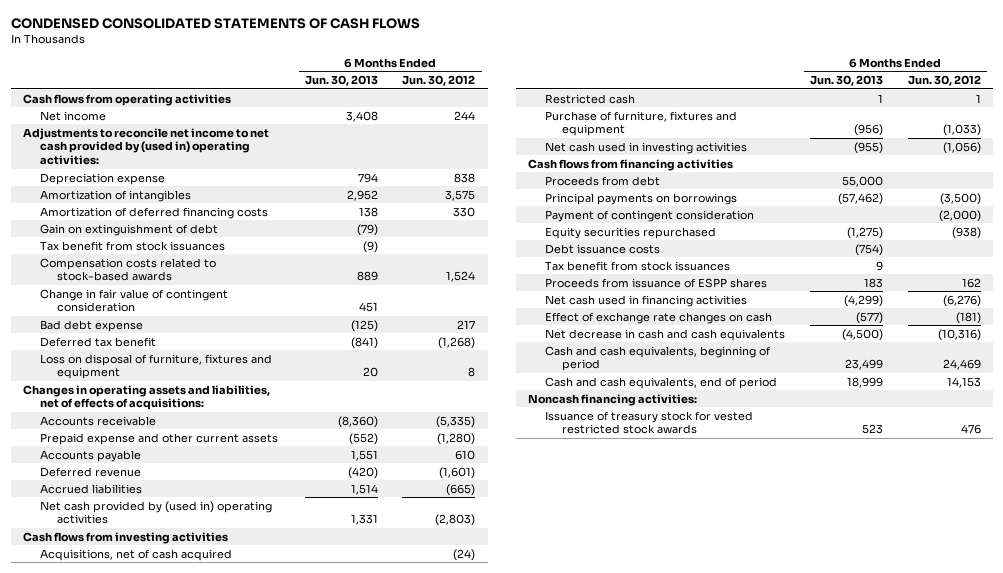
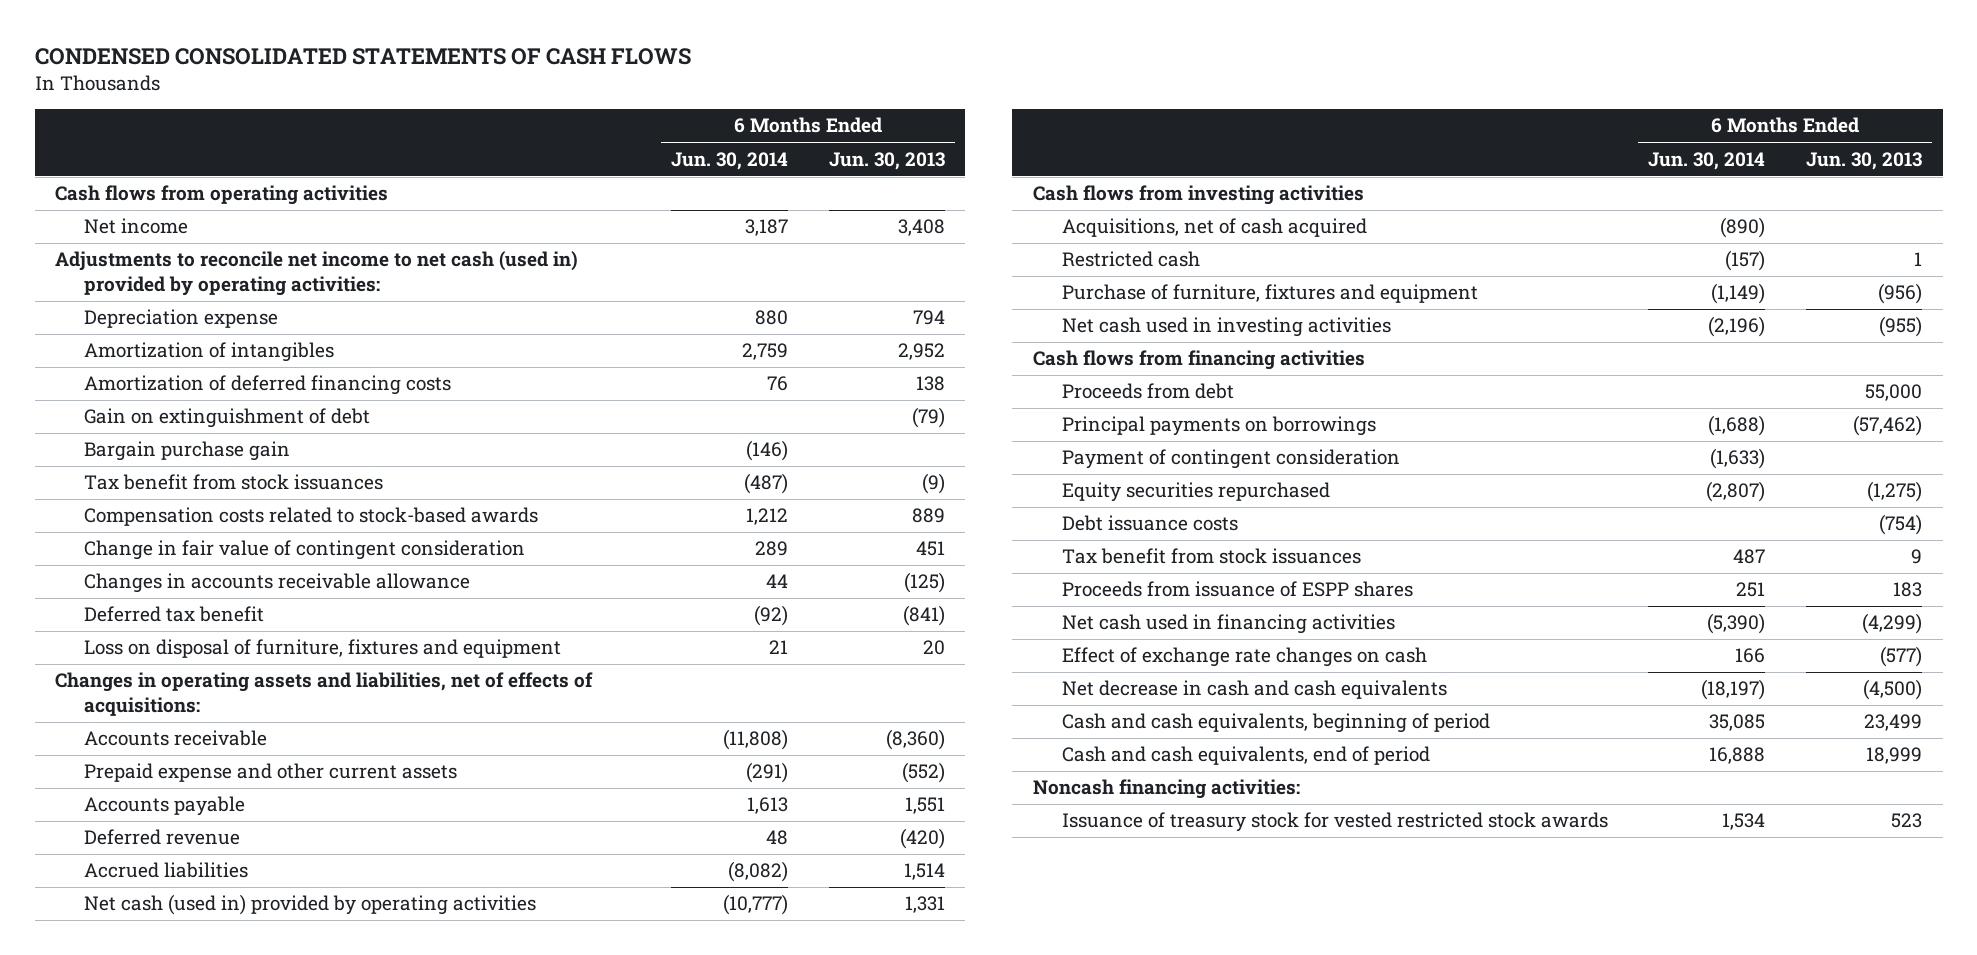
[402,75,476,87] Jun. 30, 2012 -> none
none -> [670,151,788,170] Jun. 30, 2014
[22,127,269,166] Adjustments to reconcile net income to net cash provided by (used in) operating activities: -> [55,251,579,297] Adjustments to reconcile net income to net cash (used in) provided by operating activities:
none -> [84,441,291,462] Bargain purchase gain
[40,319,144,332] Bad debt expense -> [84,573,471,594] Changes in accounts receivable allowance
[40,500,273,525] Net cash provided by (used in) operating activities -> [84,894,537,916] Net cash (used in) provided by operating activities

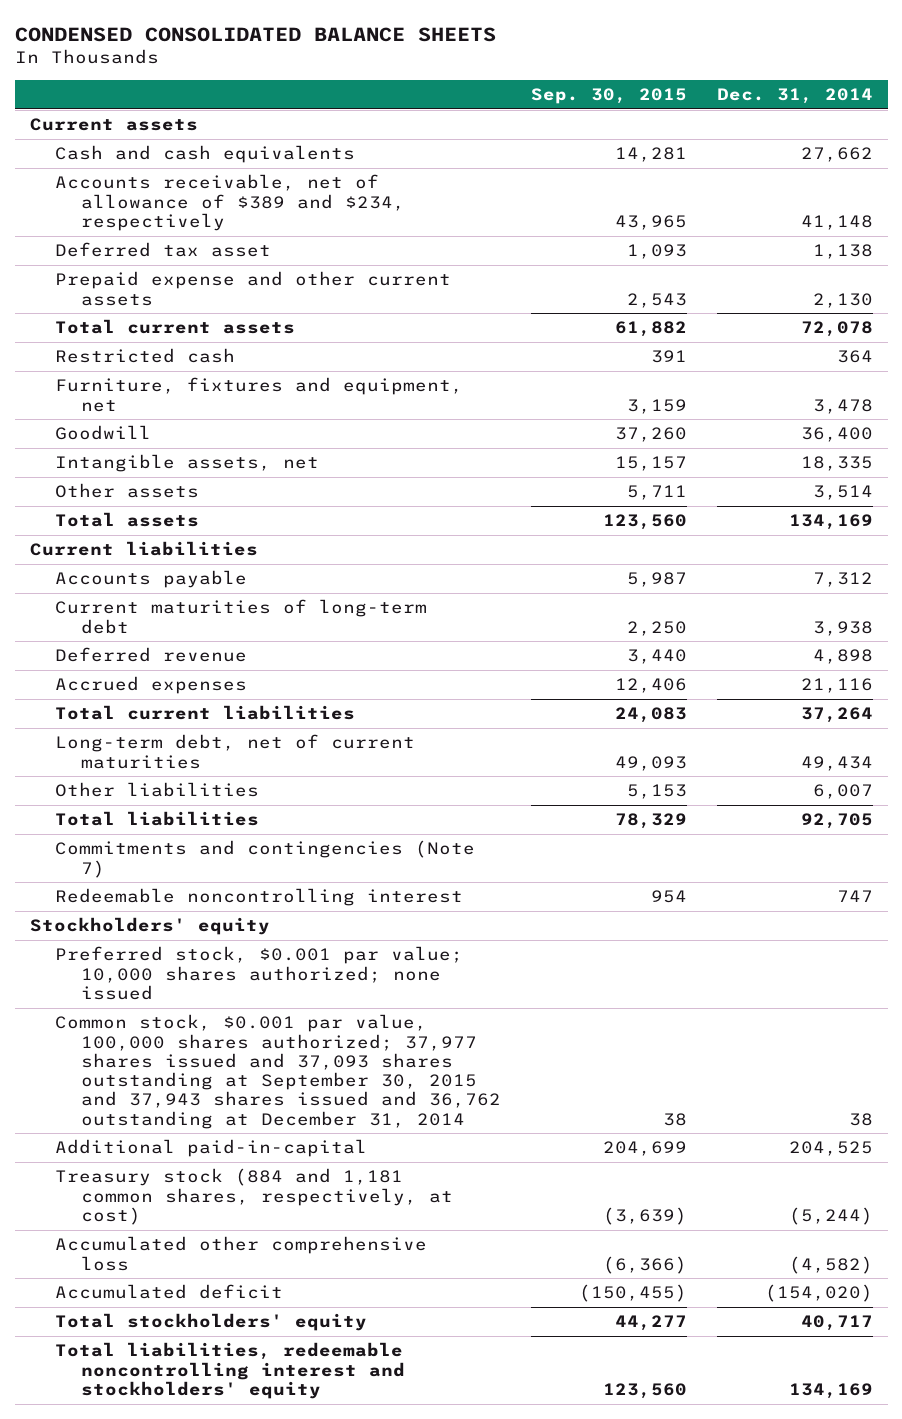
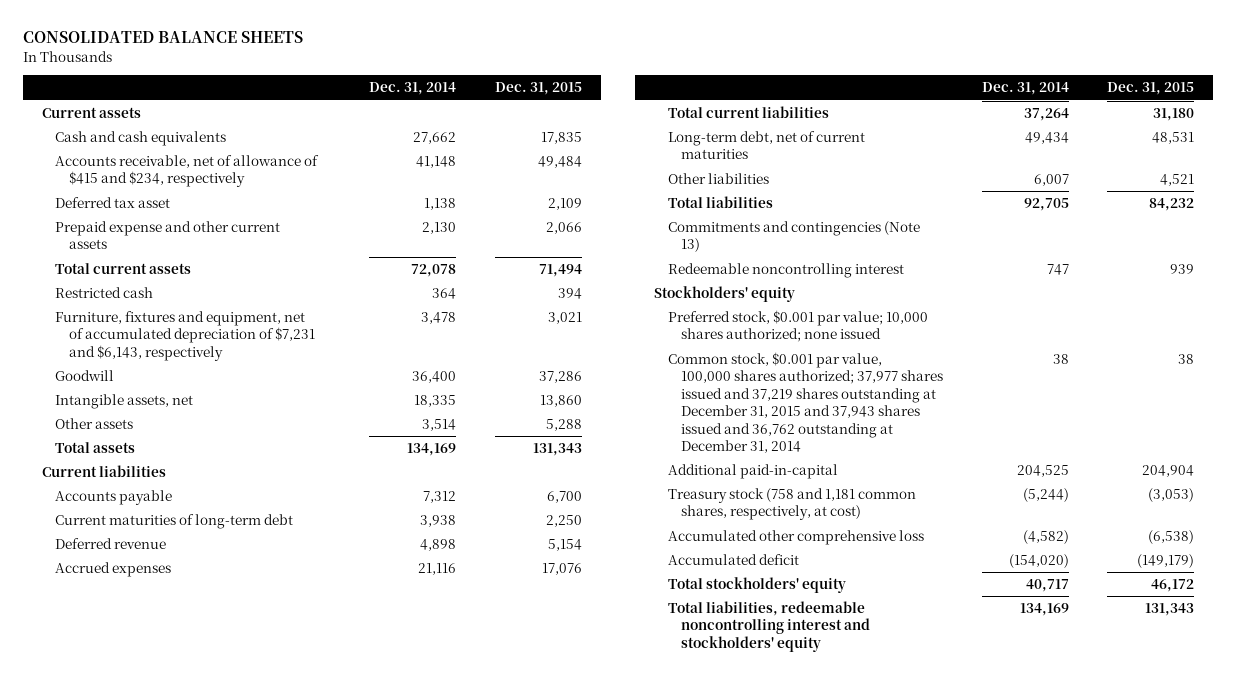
[14,26,496,42] CONDENSED CONSOLIDATED BALANCE SHEETS -> [22,31,303,44] CONSOLIDATED BALANCE SHEETS
[530,88,687,105] Sep. 30, 2015 -> none
none -> [494,82,582,96] Dec. 31, 2015
[55,174,405,231] Accounts receivable, net of allowance of $389 and $234, respectively -> [55,155,320,188] Accounts receivable, net of allowance of $415 and $234, respectively
[55,377,464,412] Furniture, fixtures and equipment, net -> [55,311,315,361] Furniture, fixtures and equipment, net of accumulated depreciation of $7,231 and $6,143, respectively
[55,840,476,878] Commitments and contingencies (Note 7) -> [667,221,920,253] Commitments and contingencies (Note 13)
[55,1014,501,1129] Common stock, $0.001 par value, 100,000 shares authorized; 37,977 shares issued and 37,093 shares outstanding at September 30, 2015 and 37,943 shares issued and 36,762 outstanding at December 31, 2014 -> [667,352,943,453] Common stock, $0.001 par value, 100,000 shares authorized; 37,977 shares issued and 37,219 shares outstanding at December 31, 2015 and 37,943 shares issued and 36,762 outstanding at December 31, 2014
[55,1168,453,1225] Treasury stock (884 and 1,181 common shares, respectively, at cost) -> [667,488,916,521] Treasury stock (758 and 1,181 common shares, respectively, at cost)

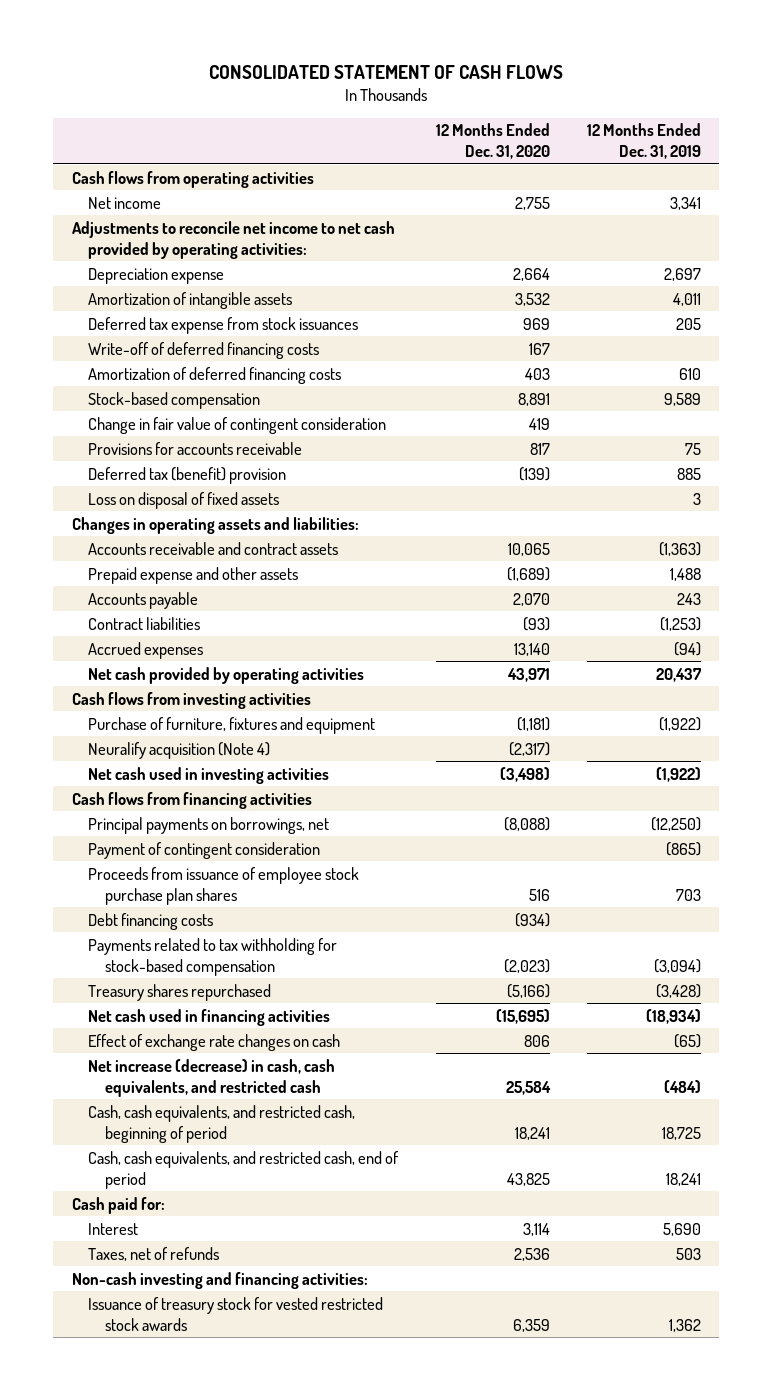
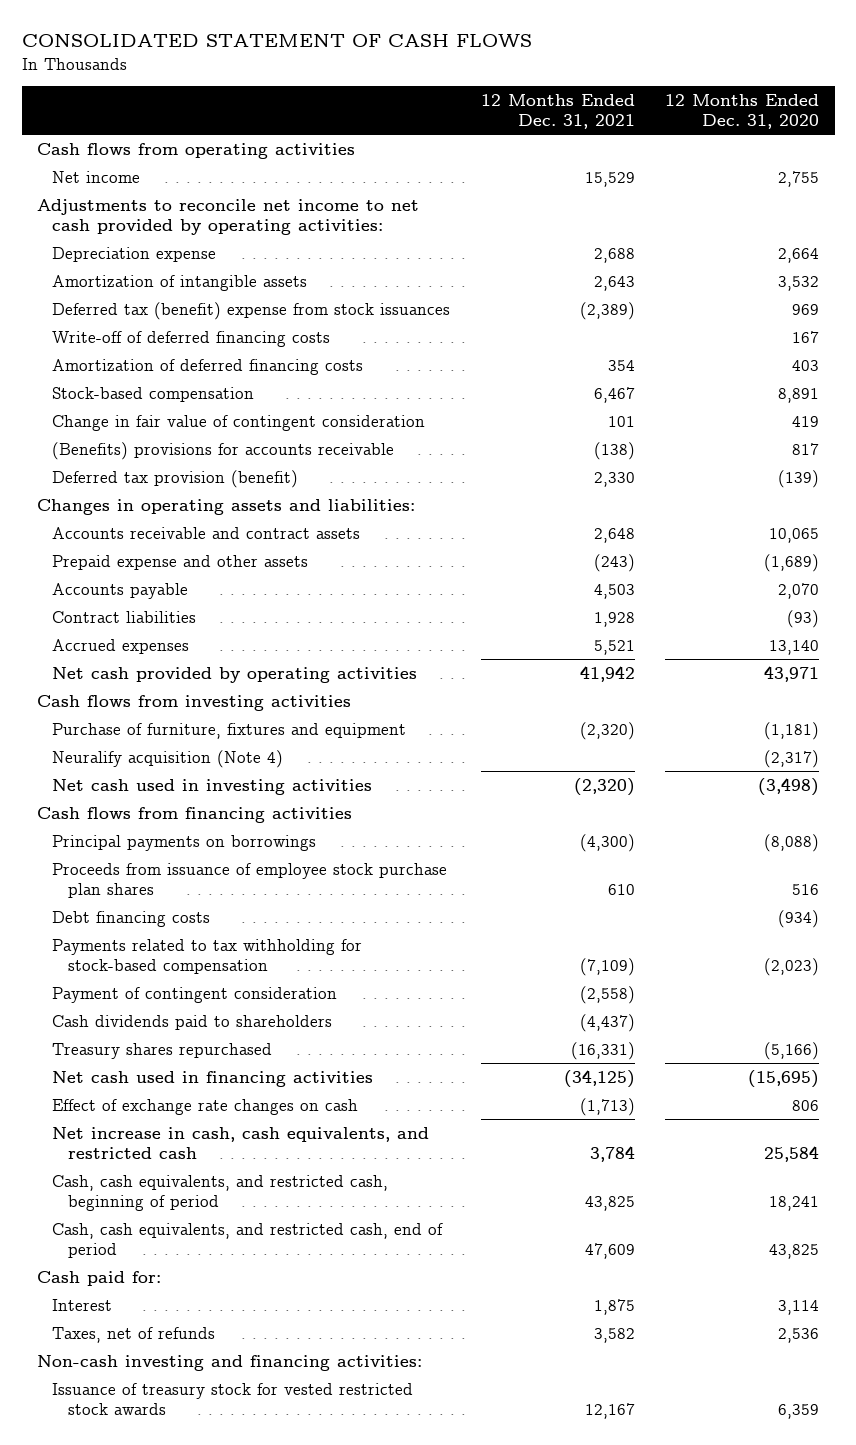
[586,123,701,160] 12 Months Ended Dec. 31, 2019 -> none
none -> [480,93,635,129] 12 Months Ended Dec. 31, 2021
[88,316,359,334] Deferred tax expense from stock issuances -> [52,301,451,320] Deferred tax (benefit) expense from stock issuances
[88,491,280,509] Loss on disposal of fixed assets -> none
[88,441,303,455] Provisions for accounts receivable -> [52,441,395,460] (Benefits) provisions for accounts receivable
[88,466,287,484] Deferred tax (benefit) provision -> [52,469,299,488] Deferred tax provision (benefit)
[88,816,330,834] Principal payments on borrowings, net -> [52,834,317,851] Principal payments on borrowings
[88,841,321,859] Payment of contingent consideration -> [52,986,338,1003] Payment of contingent consideration
none -> [52,1014,333,1030] Cash dividends paid to shareholders
[88,1058,336,1097] Net increase (decrease) in cash, cash equivalents, and restricted cash -> [52,1126,430,1159] Net increase in cash, cash equivalents, and restricted cash

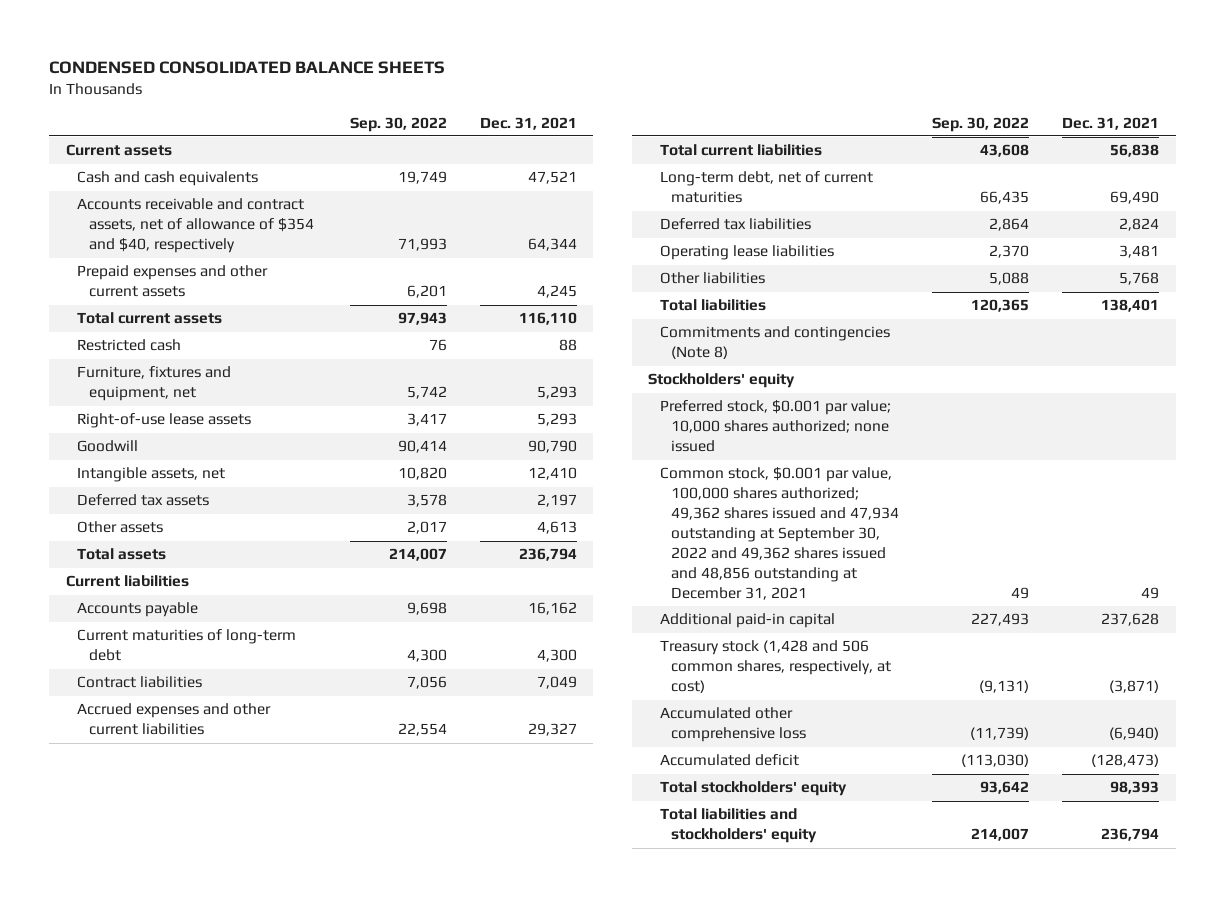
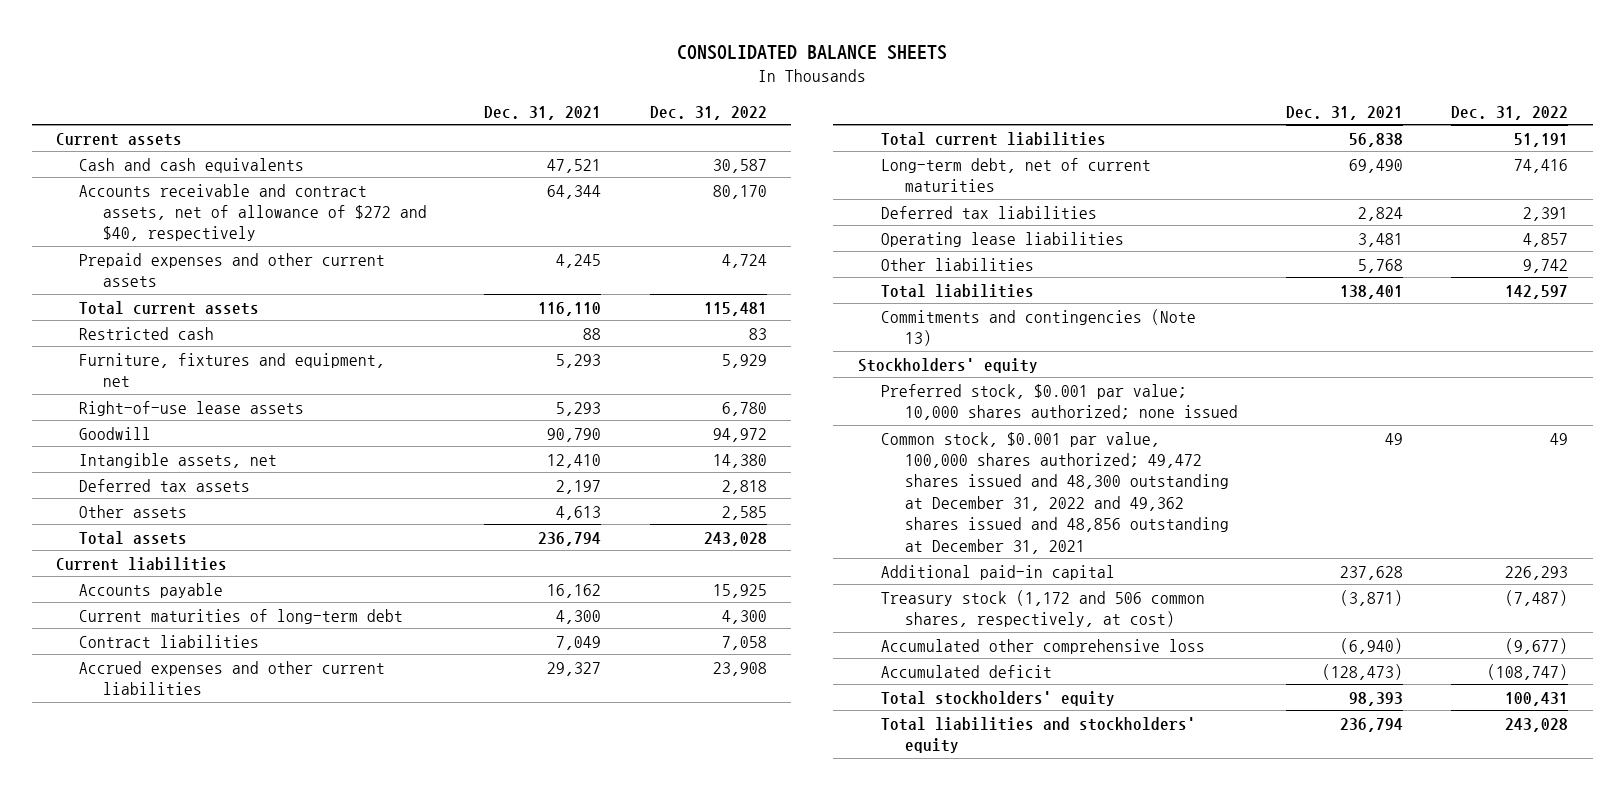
[49,61,446,75] CONDENSED CONSOLIDATED BALANCE SHEETS -> [677,45,948,61] CONSOLIDATED BALANCE SHEETS
[349,116,447,132] Sep. 30, 2022 -> none
none -> [649,105,767,120] Dec. 31, 2022
[77,198,314,254] Accounts receivable and contract assets, net of allowance of $354 and $40, respectively -> [79,183,428,242] Accounts receivable and contract assets, net of allowance of $272 and $40, respectively
[659,326,890,360] Commitments and contingencies (Note 8) -> [881,308,1197,346] Commitments and contingencies (Note 13)
[659,467,900,600] Common stock, $0.001 par value, 100,000 shares authorized; 49,362 shares issued and 47,934 outstanding at September 30, 2022 and 49,362 shares issued and 48,856 outstanding at December 31, 2021 -> [881,431,1229,554] Common stock, $0.001 par value, 100,000 shares authorized; 49,472 shares issued and 48,300 outstanding at December 31, 2022 and 49,362 shares issued and 48,856 outstanding at December 31, 2021
[659,640,892,694] Treasury stock (1,428 and 506 common shares, respectively, at cost) -> [881,589,1206,627] Treasury stock (1,172 and 506 common shares, respectively, at cost)

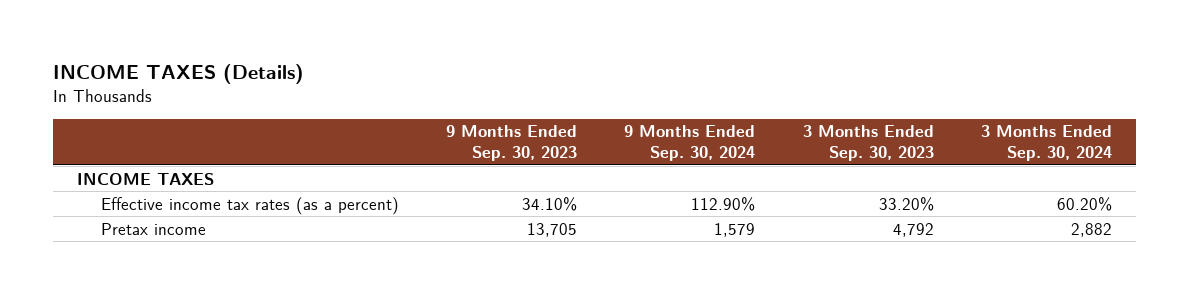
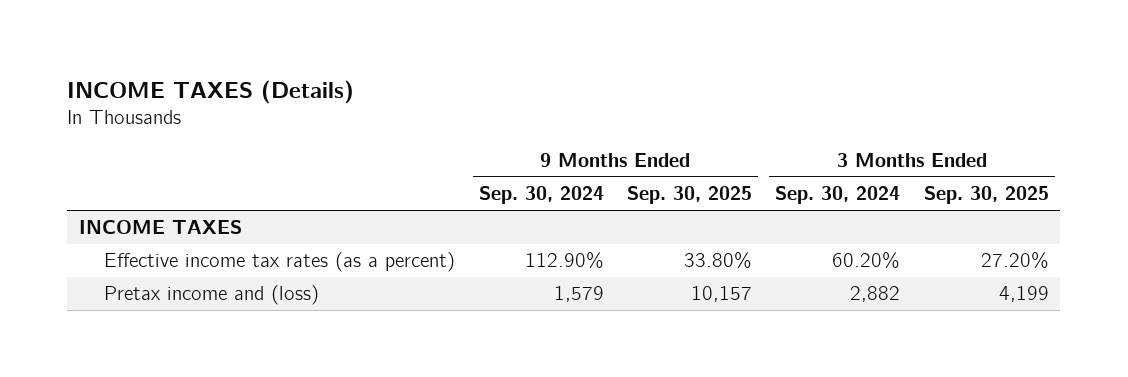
[445,125,577,162] 9 Months Ended Sep. 30, 2023 -> none
[802,125,934,162] 3 Months Ended Sep. 30, 2023 -> none
none -> [626,186,752,205] Sep. 30, 2025
none -> [923,186,1049,205] Sep. 30, 2025
[100,222,206,235] Pretax income -> [104,285,320,306] Pretax income and (loss)

